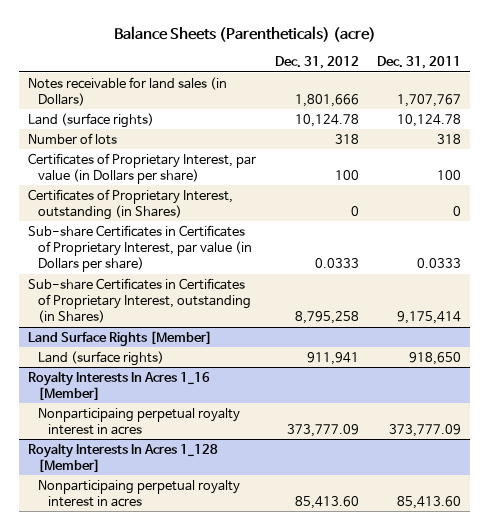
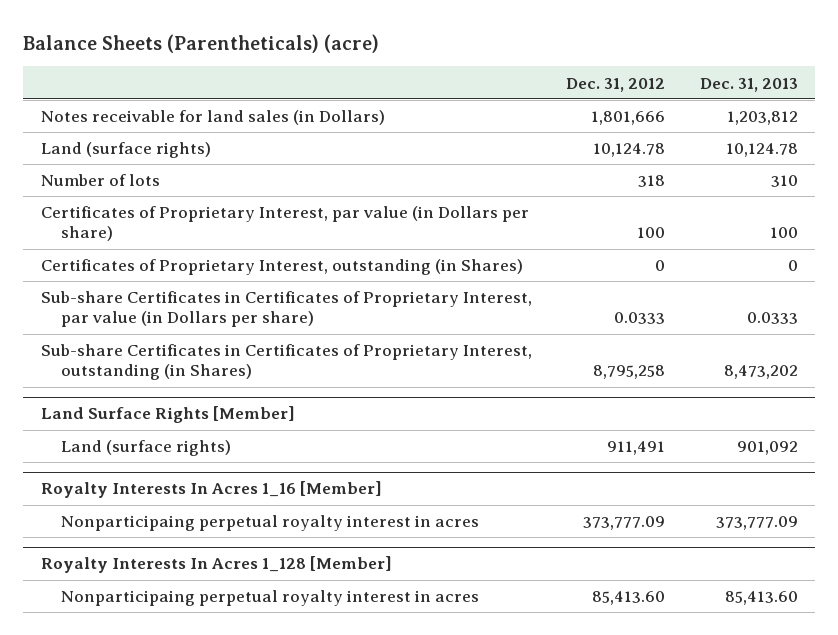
[376,56,461,70] Dec. 31, 2011 -> none
none -> [699,77,798,92] Dec. 31, 2013
[306,351,359,365] 911,941 -> [607,441,666,456] 911,491

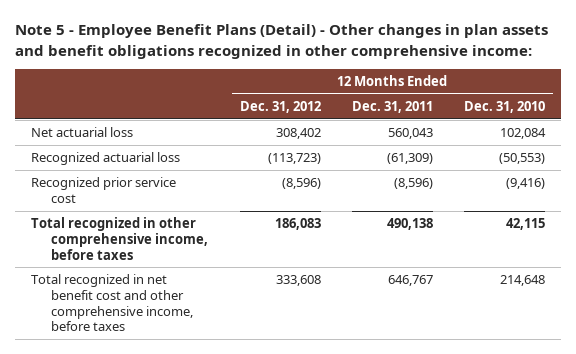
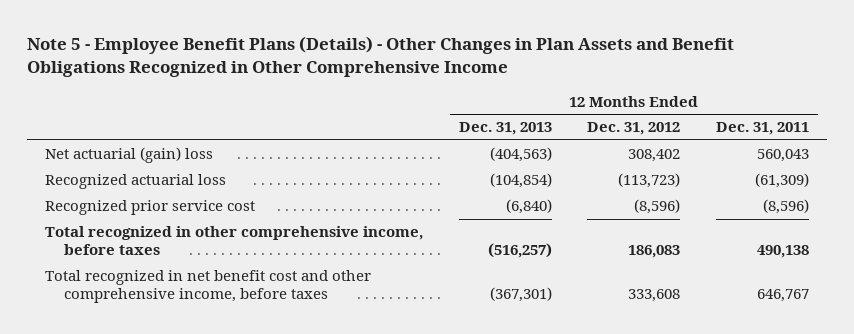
[15,24,549,59] Note 5 - Employee Benefit Plans (Detail) - Other changes in plan assets and benefit obligations recognized in other comprehensive income: -> [26,36,734,78] Note 5 - Employee Benefit Plans (Details) - Other Changes in Plan Assets and Benefit Obligations Recognized in Other Comprehensive Income
[464,100,546,113] Dec. 31, 2010 -> none
none -> [458,122,552,136] Dec. 31, 2013
[30,127,133,138] Net actuarial loss -> [44,147,213,164] Net actuarial (gain) loss

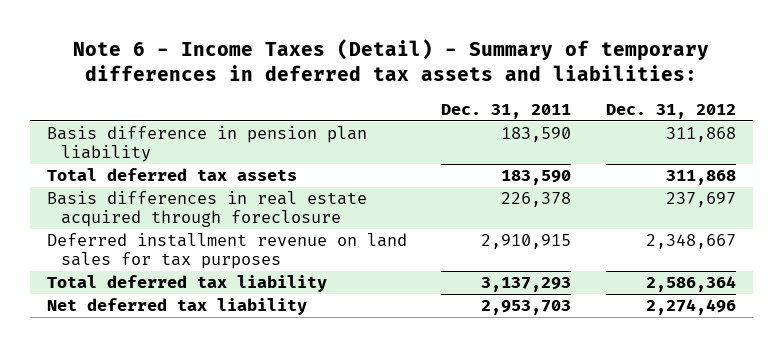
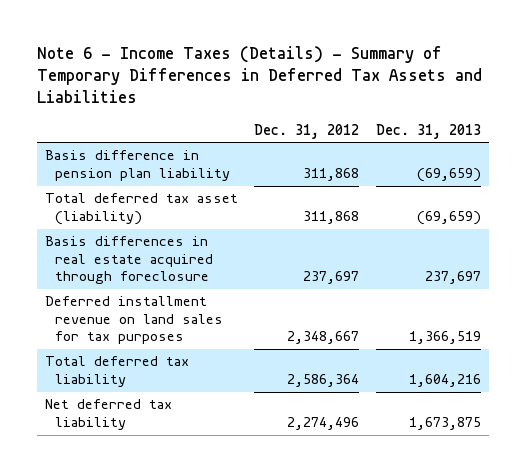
[73,38,710,82] Note 6 - Income Taxes (Detail) - Summary of temporary differences in deferred tax assets and liabilities: -> [36,45,482,104] Note 6 - Income Taxes (Details) - Summary of Temporary Differences in Deferred Tax Assets and Liabilities
[441,103,572,119] Dec. 31, 2011 -> none
none -> [375,123,481,139] Dec. 31, 2013
[47,168,298,182] Total deferred tax assets -> [44,193,238,225] Total deferred tax asset (liability)

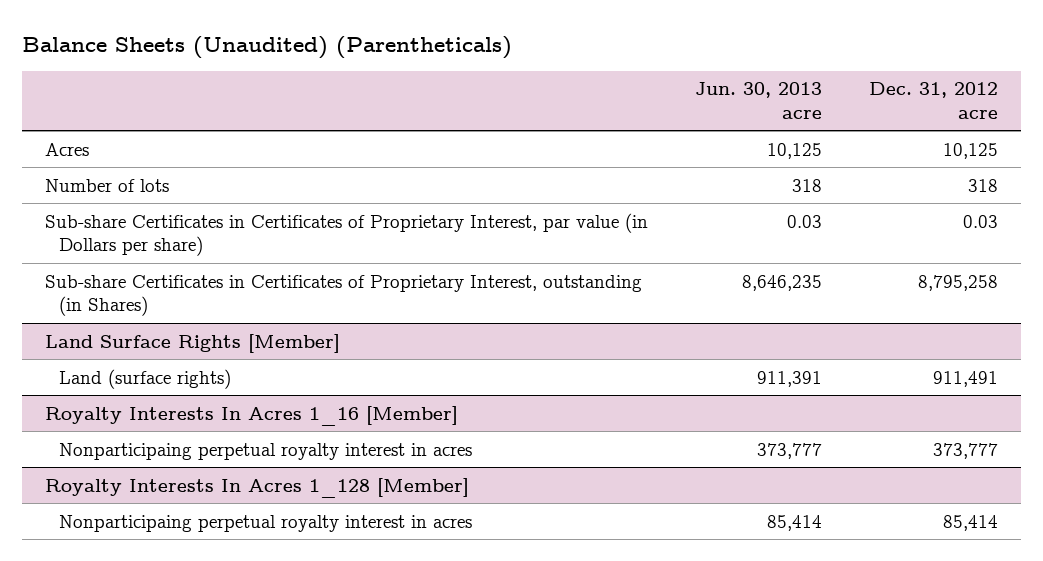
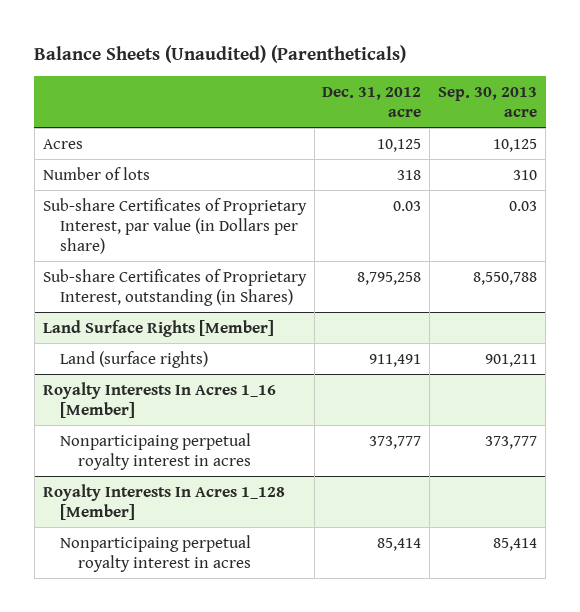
[694,82,822,119] Jun. 30, 2013 acre -> none
none -> [438,86,538,117] Sep. 30, 2013 acre
[45,212,649,257] Sub-share Certificates in Certificates of Proprietary Interest, par value (in Dollars per share) -> [42,197,307,254] Sub-share Certificates of Proprietary Interest, par value (in Dollars per share)
[45,274,643,317] Sub-share Certificates in Certificates of Proprietary Interest, outstanding (in Shares) -> [42,268,307,306] Sub-share Certificates of Proprietary Interest, outstanding (in Shares)

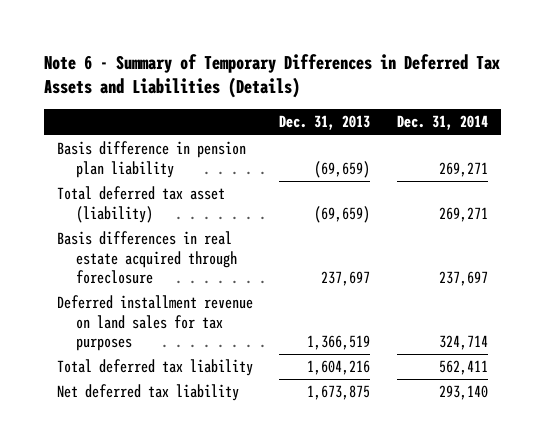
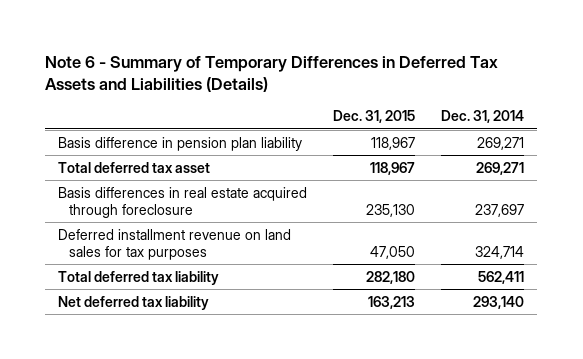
[279,115,371,131] Dec. 31, 2013 -> none
none -> [333,110,416,124] Dec. 31, 2015
[57,186,226,223] Total deferred tax asset (liability) -> [58,161,211,173] Total deferred tax asset

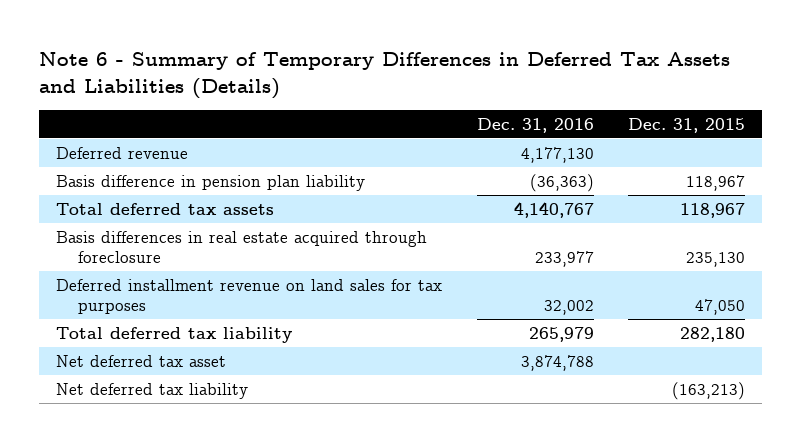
[441,110,525,124] Dec. 31, 2014 -> none
none -> [476,117,594,133] Dec. 31, 2016
none -> [56,146,189,159] Deferred revenue
[58,161,211,173] Total deferred tax asset -> [56,202,275,215] Total deferred tax assets
none -> [56,354,227,367] Net deferred tax asset
[368,295,416,309] 163,213 -> [671,381,745,400] (163,213)

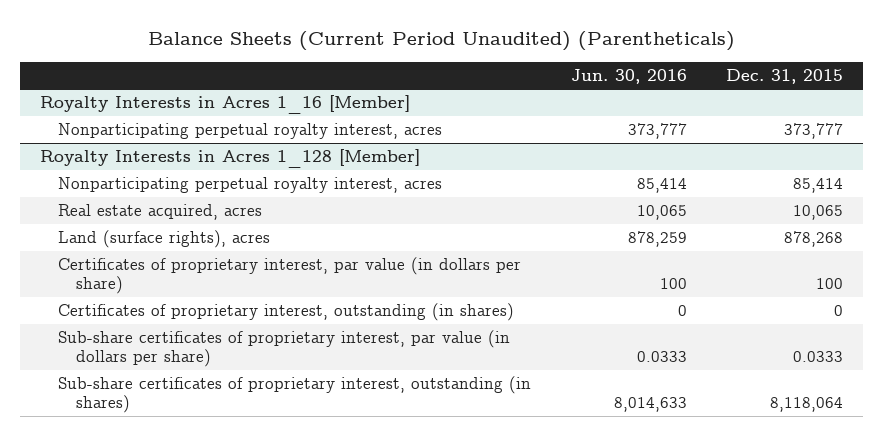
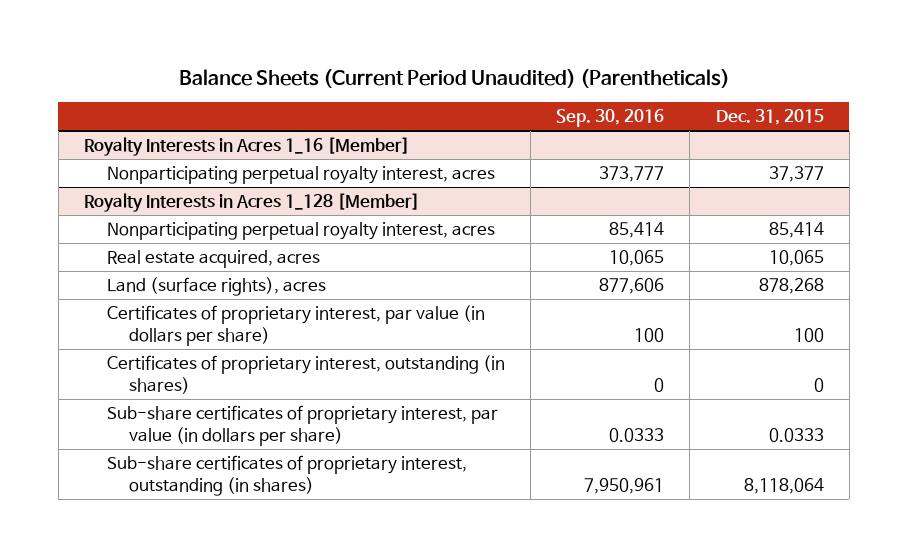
[570,68,687,84] Jun. 30, 2016 -> none
none -> [556,109,665,128] Sep. 30, 2016
[784,122,844,139] 373,777 -> [768,166,824,183] 37,377

